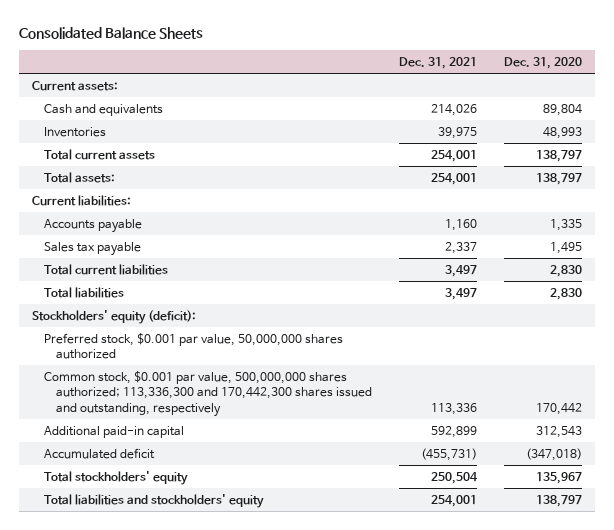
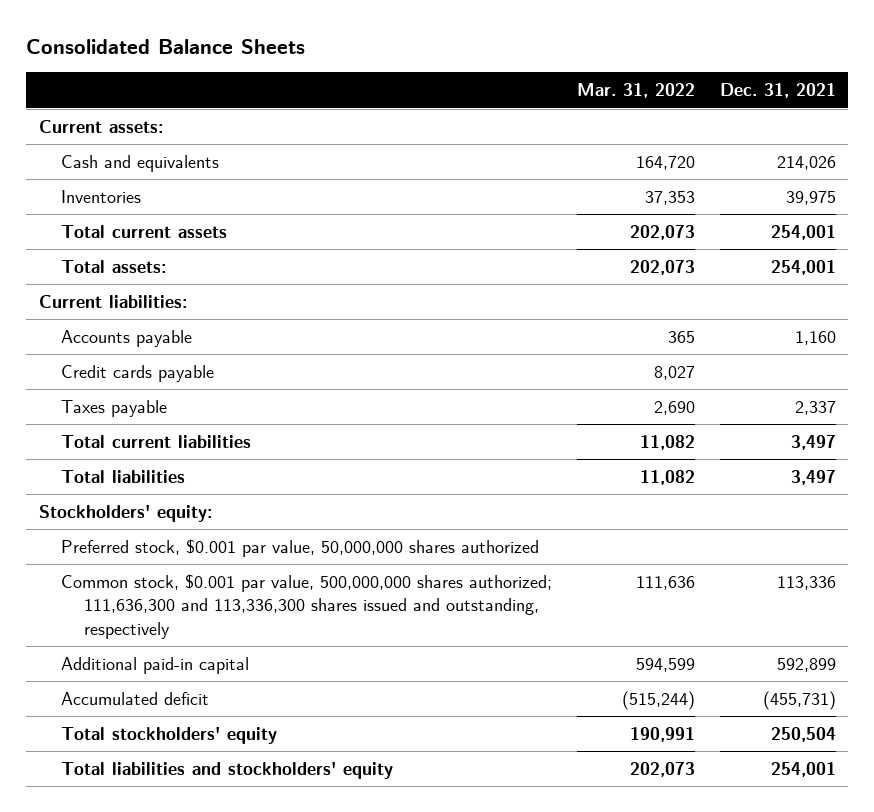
[503,57,582,70] Dec. 31, 2020 -> none
none -> [577,83,696,99] Mar. 31, 2022
none -> [61,364,215,382] Credit cards payable
[44,241,142,256] Sales tax payable -> [61,399,168,417] Taxes payable
[32,309,197,324] Stockholders' equity (deficit): -> [38,504,212,522] Stockholders' equity:
[44,370,372,417] Common stock, $0.001 par value, 500,000,000 shares authorized; 113,336,300 and 170,442,300 shares issued and outstanding, respectively -> [61,573,553,639] Common stock, $0.001 par value, 500,000,000 shares authorized; 111,636,300 and 113,336,300 shares issued and outstanding, respectively

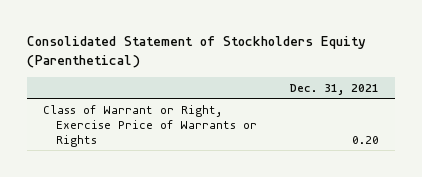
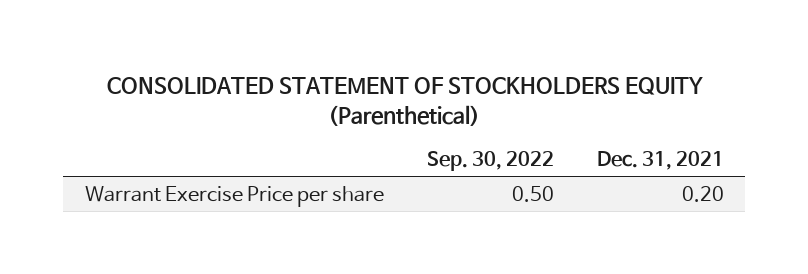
[27,35,367,68] Consolidated Statement of Stockholders Equity (Parenthetical) -> [107,76,704,126] CONSOLIDATED STATEMENT OF STOCKHOLDERS EQUITY (Parenthetical)
none -> [426,151,554,172] Sep. 30, 2022
[43,104,258,148] Class of Warrant or Right, Exercise Price of Warrants or Rights -> [84,186,384,208] Warrant Exercise Price per share

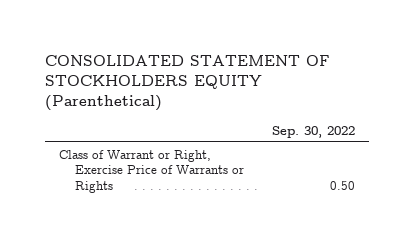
[596,151,724,171] Dec. 31, 2021 -> none
[84,186,384,208] Warrant Exercise Price per share -> [59,149,245,194] Class of Warrant or Right, Exercise Price of Warrants or Rights

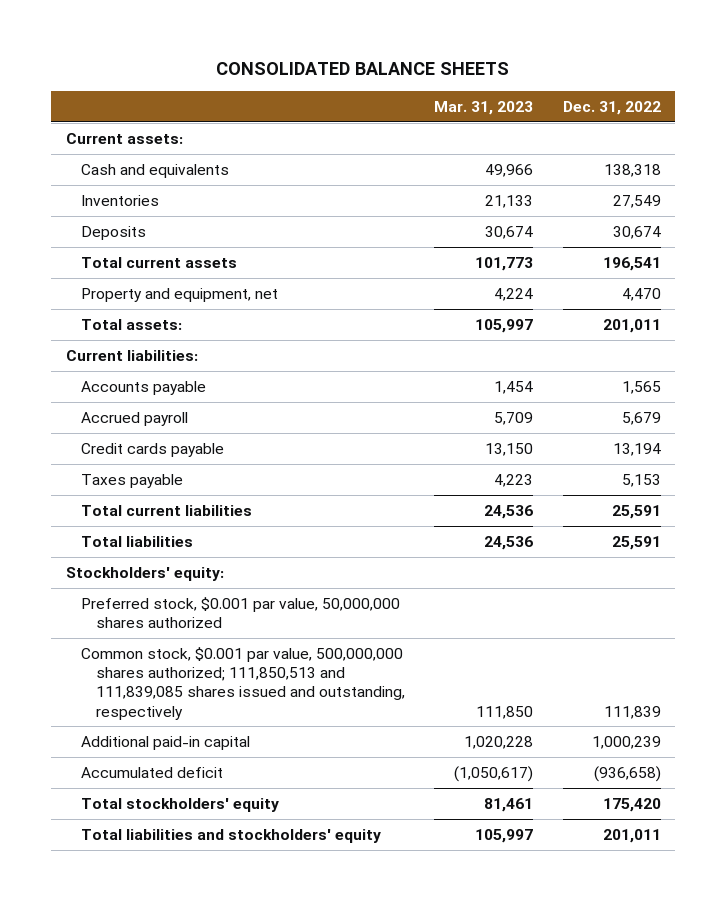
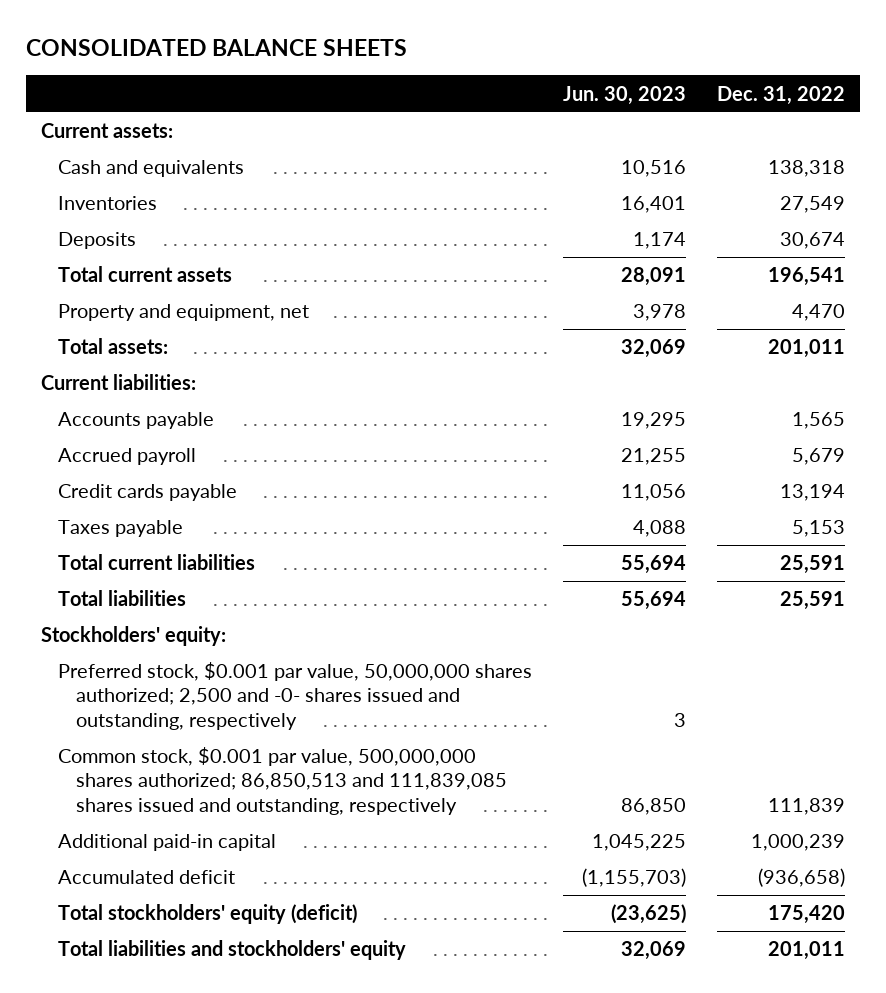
[434,101,534,116] Mar. 31, 2023 -> none
none -> [563,85,687,105] Jun. 30, 2023
[80,596,400,629] Preferred stock, $0.001 par value, 50,000,000 shares authorized -> [58,662,533,730] Preferred stock, $0.001 par value, 50,000,000 shares authorized; 2,500 and -0- shares issued and outstanding, respectively
[80,646,406,720] Common stock, $0.001 par value, 500,000,000 shares authorized; 111,850,513 and 111,839,085 shares issued and outstanding, respectively -> [58,747,507,815] Common stock, $0.001 par value, 500,000,000 shares authorized; 86,850,513 and 111,839,085 shares issued and outstanding, respectively
[80,797,279,812] Total stockholders' equity -> [58,904,358,925] Total stockholders' equity (deficit)

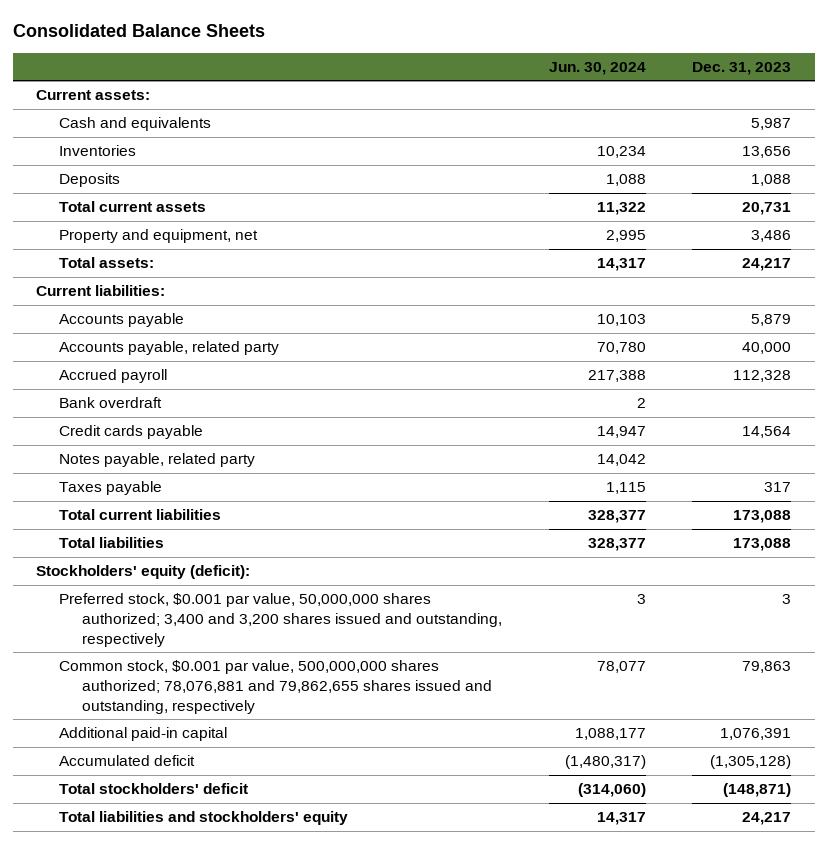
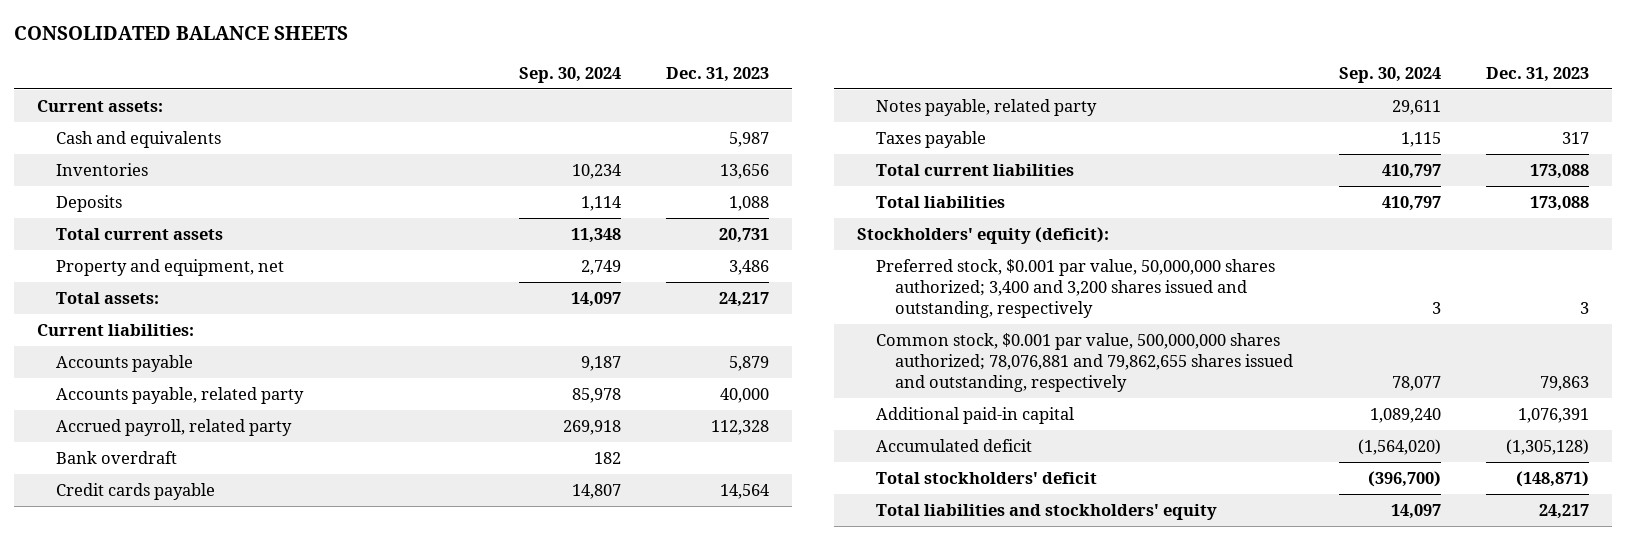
[12,23,265,37] Consolidated Balance Sheets -> [14,26,349,41] CONSOLIDATED BALANCE SHEETS
[548,61,646,75] Jun. 30, 2024 -> none
none -> [519,67,622,84] Sep. 30, 2024
[58,369,167,384] Accrued payroll -> [56,418,293,436] Accrued payroll, related party

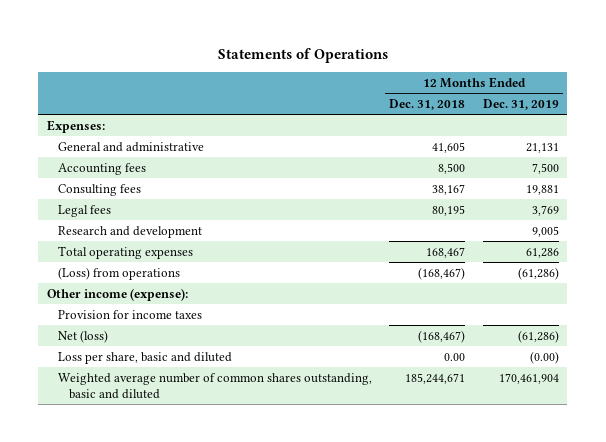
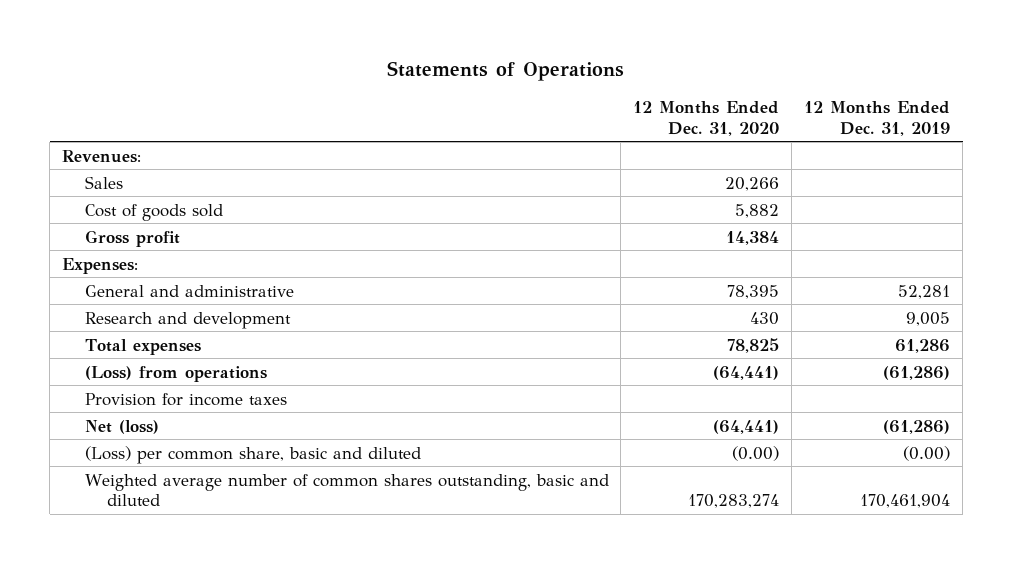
[389,98,466,110] Dec. 31, 2018 -> none
none -> [633,101,780,136] 12 Months Ended Dec. 31, 2020
none -> [62,149,142,163] Revenues:
none -> [84,175,123,189] Sales
none -> [84,203,223,221] Cost of goods sold
none -> [84,229,180,247] Gross profit
[58,162,147,175] Accounting fees -> none
[58,183,142,196] Consulting fees -> none
[58,204,112,217] Legal fees -> none
[525,142,559,153] 21,131 -> [898,284,951,299] 52,281
[58,245,194,259] Total operating expenses -> [84,338,201,355] Total expenses
[47,287,189,301] Other income (expense): -> none
[58,351,233,364] Loss per share, basic and diluted -> [84,445,421,464] (Loss) per common share, basic and diluted

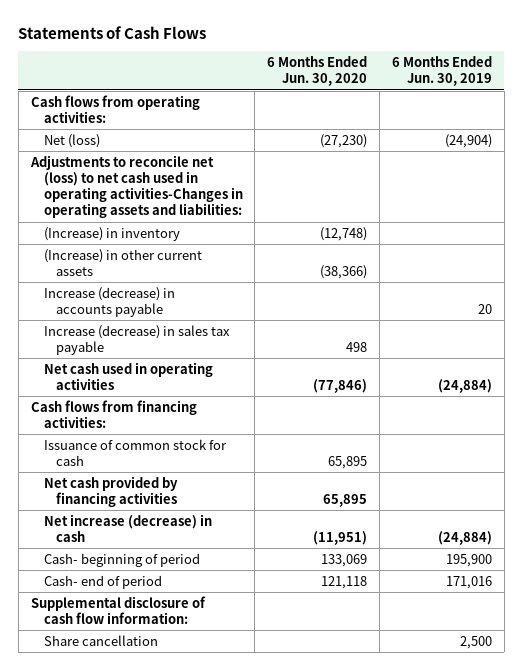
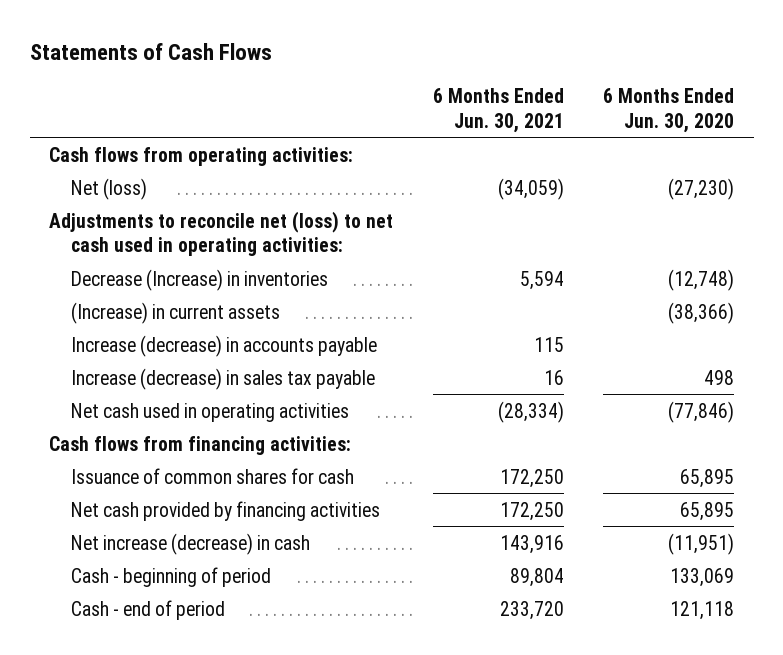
[391,56,492,87] 6 Months Ended Jun. 30, 2019 -> none
none -> [432,88,564,133] 6 Months Ended Jun. 30, 2021
[29,154,243,219] Adjustments to reconcile net (loss) to net cash used in operating activities-Changes in operating assets and liabilities: -> [49,210,394,257] Adjustments to reconcile net (loss) to net cash used in operating activities:
[43,226,180,241] (Increase) in inventory -> [70,268,328,291] Decrease (Increase) in inventories
[43,248,202,276] (Increase) in other current assets -> [70,301,280,324] (Increase) in current assets
[43,438,227,466] Issuance of common stock for cash -> [70,467,354,484] Issuance of common shares for cash
[30,595,206,624] Supplemental disclosure of cash flow information: -> none
[43,634,158,646] Share cancellation -> none
[43,552,200,567] Cash- beginning of period -> [70,566,271,587] Cash - beginning of period
[43,574,162,589] Cash- end of period -> [70,599,225,620] Cash - end of period

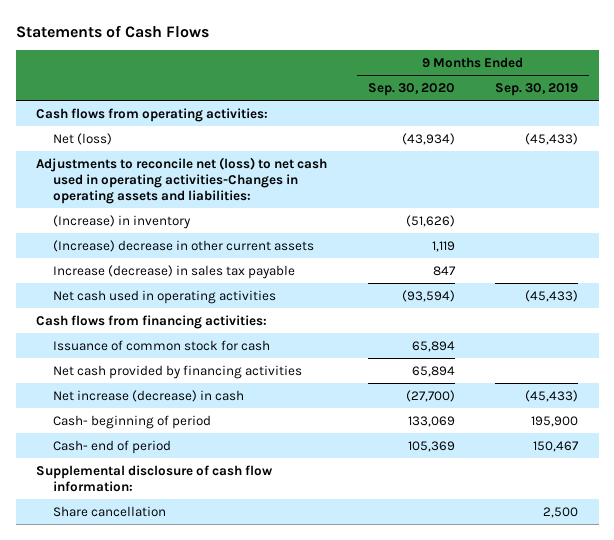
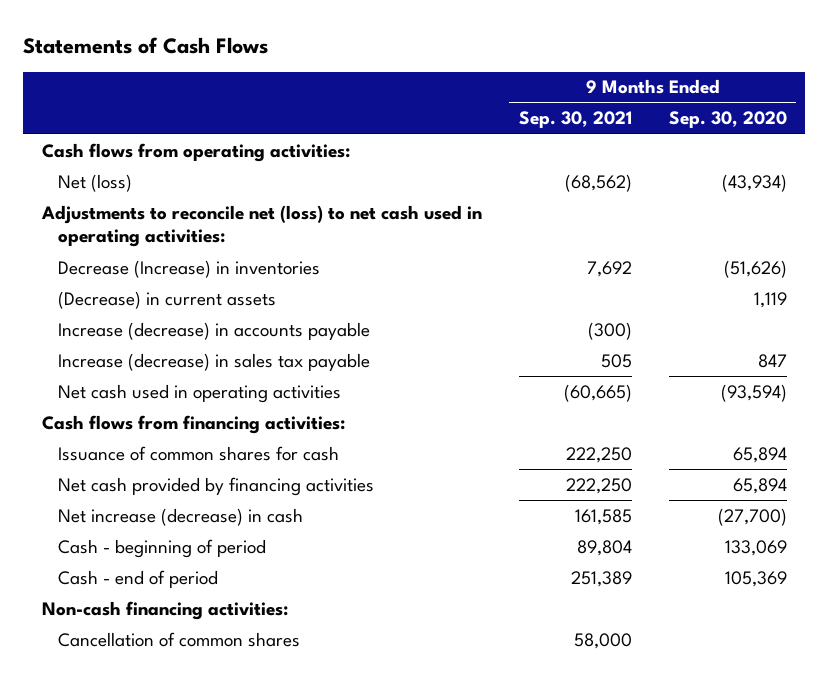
[495,83,579,97] Sep. 30, 2019 -> none
none -> [518,111,632,129] Sep. 30, 2021
[35,156,327,205] Adjustments to reconcile net (loss) to net cash used in operating activities-Changes in operating assets and liabilities: -> [40,204,482,248] Adjustments to reconcile net (loss) to net cash used in operating activities:
[53,214,192,229] (Increase) in inventory -> [58,259,321,278] Decrease (Increase) in inventories
[53,239,315,252] (Increase) decrease in other current assets -> [58,290,277,309] (Decrease) in current assets
none -> [58,321,371,340] Increase (decrease) in accounts payable
[53,339,271,351] Issuance of common stock for cash -> [58,445,340,461] Issuance of common shares for cash
[53,505,167,517] Share cancellation -> none
[53,414,212,429] Cash- beginning of period -> [58,538,267,558] Cash - beginning of period
[53,439,172,454] Cash- end of period -> [58,569,219,588] Cash - end of period
[35,464,273,492] Supplemental disclosure of cash flow information: -> [41,600,288,620] Non-cash financing activities:
none -> [58,631,301,647] Cancellation of common shares

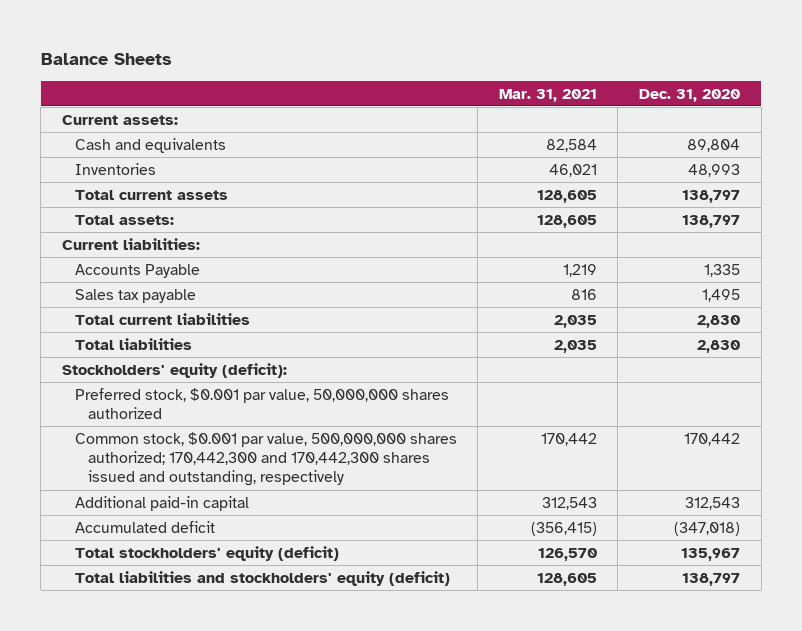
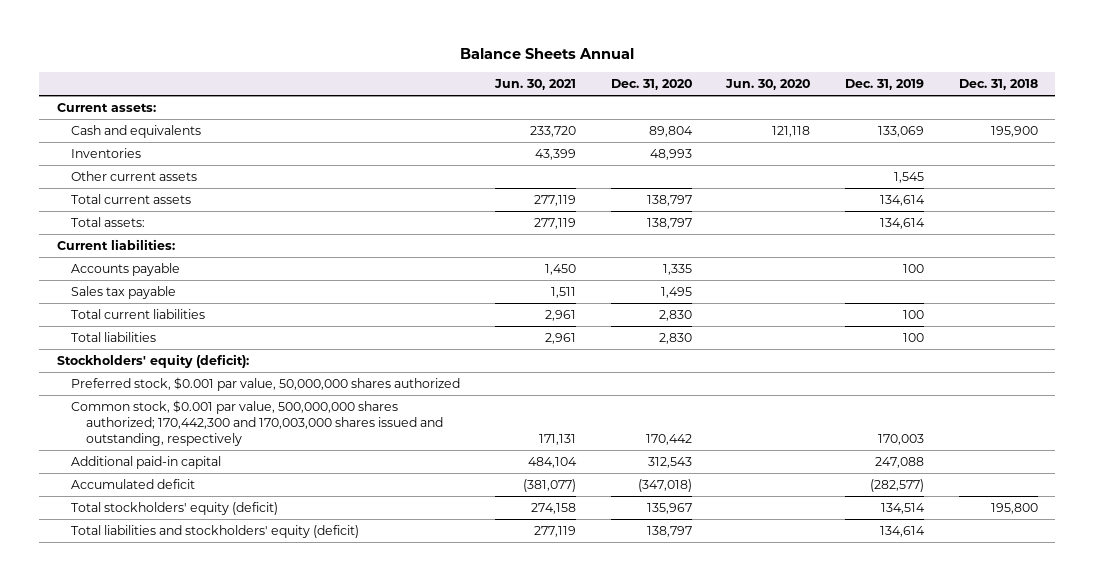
[40,53,172,66] Balance Sheets -> [460,48,635,60] Balance Sheets Annual
[498,88,597,102] Mar. 31, 2021 -> none
none -> [494,79,577,91] Jun. 30, 2021
none -> [725,79,811,91] Jun. 30, 2020
none -> [845,79,925,91] Dec. 31, 2019
none -> [958,79,1038,91] Dec. 31, 2018
none -> [71,171,198,182] Other current assets
[74,263,200,278] Accounts Payable -> [71,263,181,277] Accounts payable
[74,431,457,487] Common stock, $0.001 par value, 500,000,000 shares authorized; 170,442,300 and 170,442,300 shares issued and outstanding, respectively -> [71,400,443,447] Common stock, $0.001 par value, 500,000,000 shares authorized; 170,442,300 and 170,003,000 shares issued and outstanding, respectively

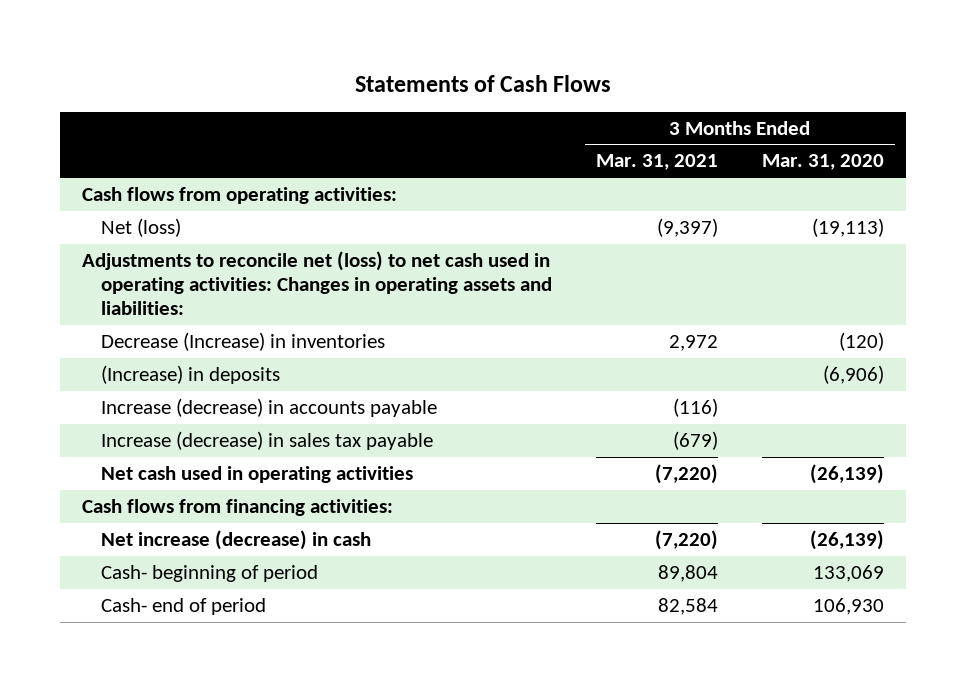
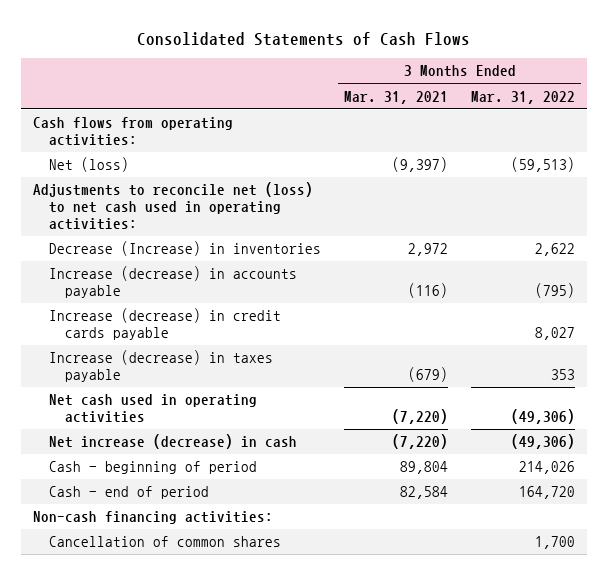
[355,74,612,92] Statements of Cash Flows -> [137,31,471,46] Consolidated Statements of Cash Flows
[762,154,885,171] Mar. 31, 2020 -> none
none -> [471,90,576,104] Mar. 31, 2022
[82,250,552,315] Adjustments to reconcile net (loss) to net cash used in operating activities: Changes in operating assets and liabilities: -> [32,182,313,231] Adjustments to reconcile net (loss) to net cash used in operating activities:
[100,364,280,384] (Increase) in deposits -> none
none -> [48,308,281,341] Increase (decrease) in credit cards payable
[100,430,433,450] Increase (decrease) in sales tax payable -> [48,350,273,383] Increase (decrease) in taxes payable
[82,498,394,516] Cash flows from financing activities: -> none
[100,564,318,582] Cash- beginning of period -> [48,461,257,475] Cash - beginning of period
[100,597,266,615] Cash- end of period -> [48,486,209,500] Cash - end of period
none -> [32,511,273,525] Non-cash financing activities:
none -> [48,536,281,548] Cancellation of common shares

